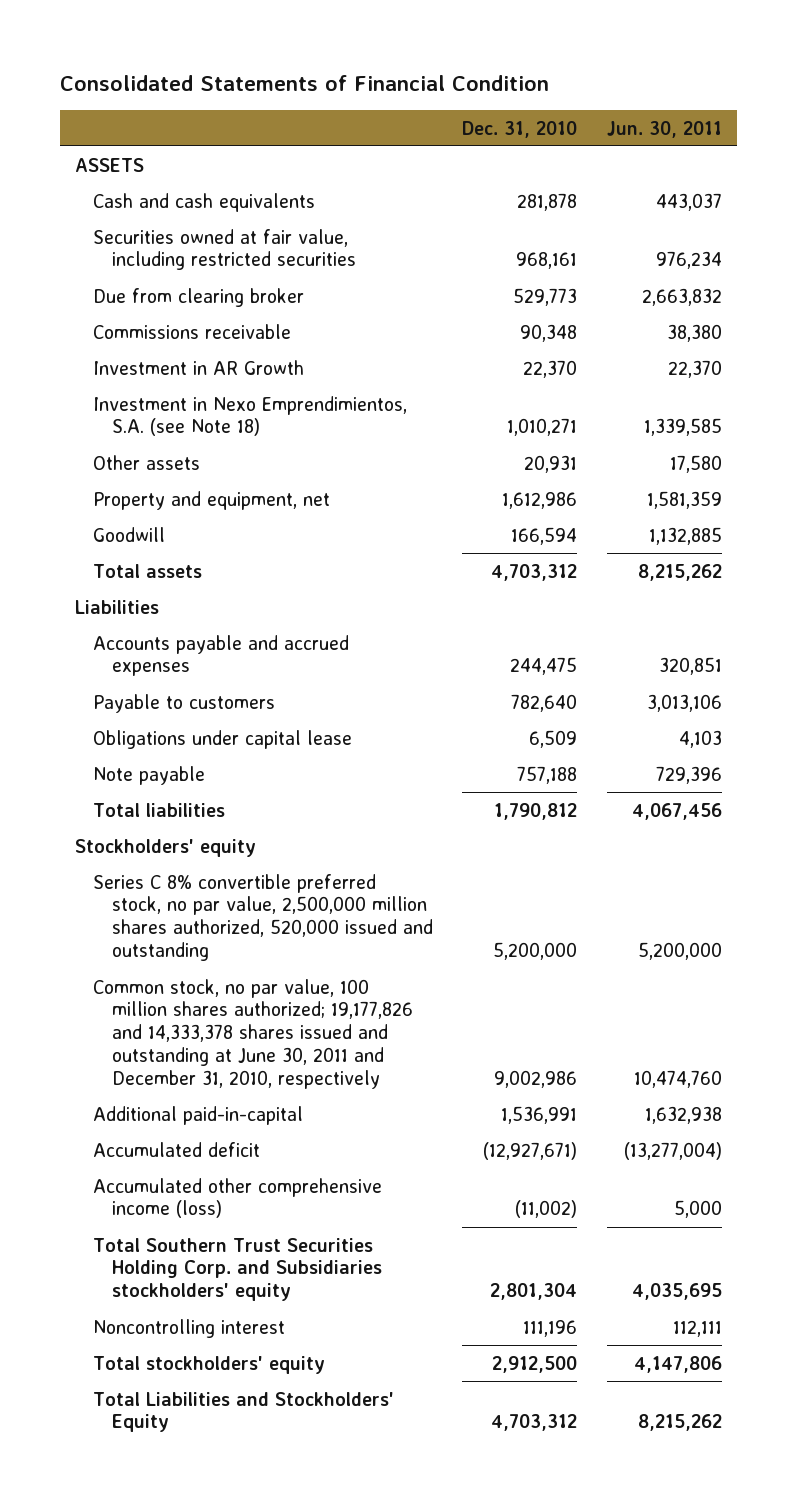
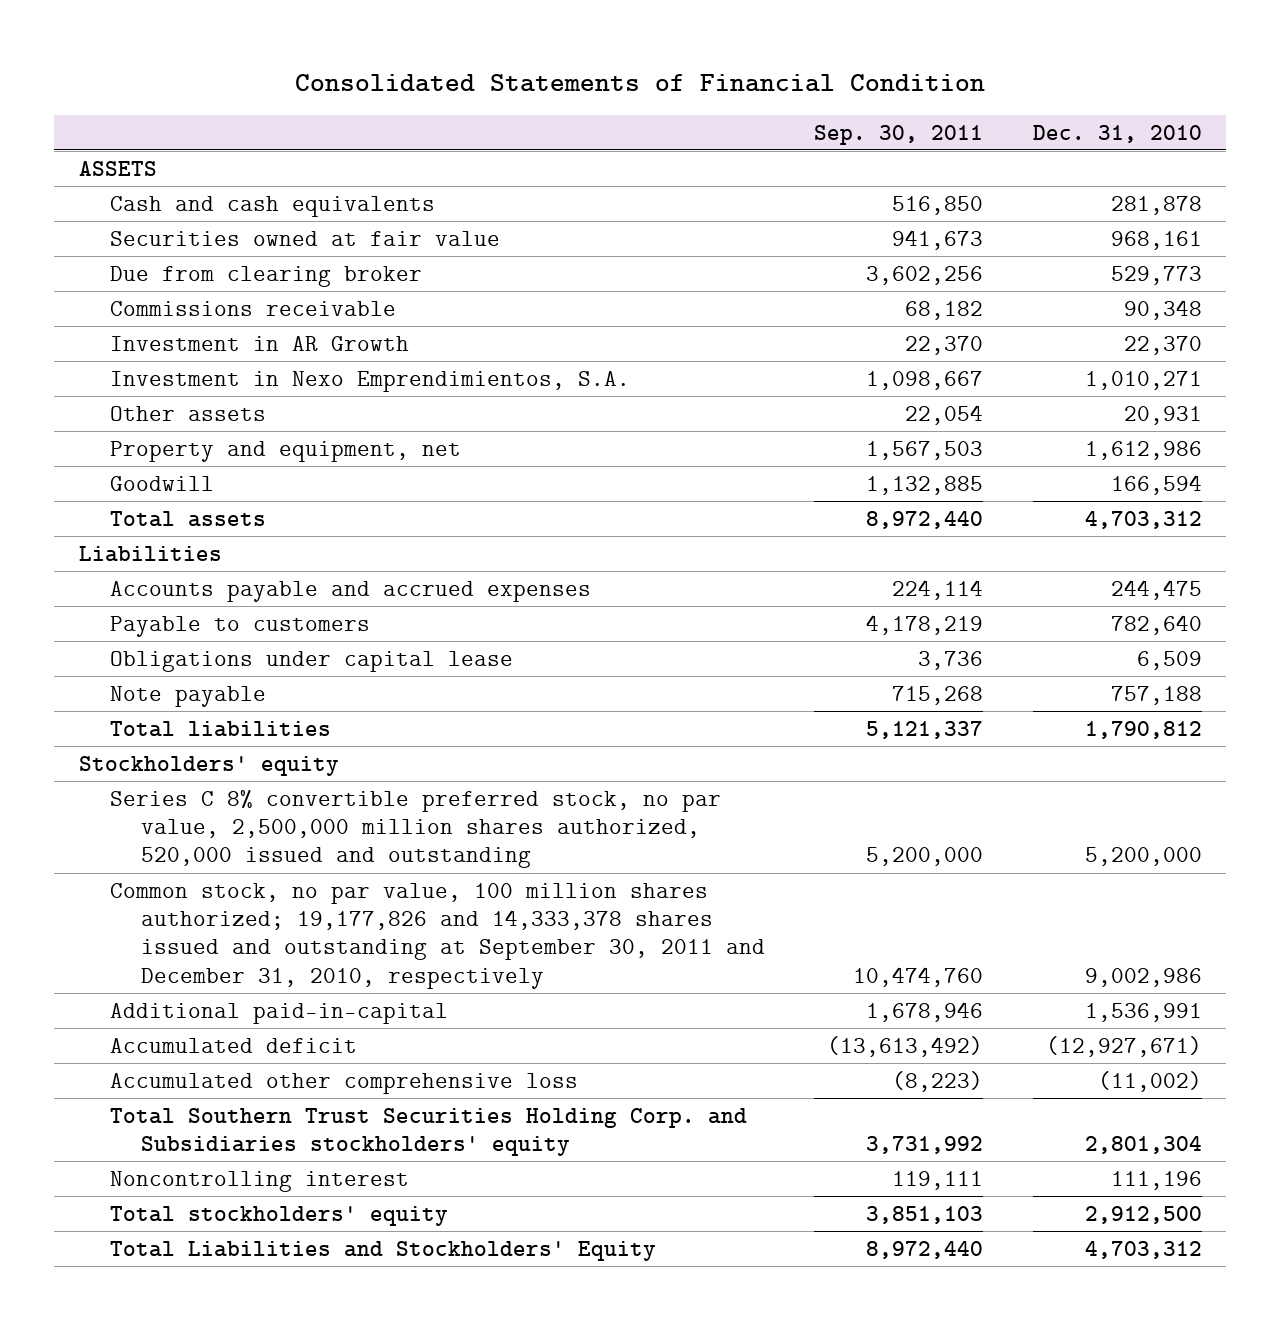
[606,120,722,138] Jun. 30, 2011 -> none
none -> [814,124,984,145] Sep. 30, 2011
[93,228,356,271] Securities owned at fair value, including restricted securities -> [110,230,501,246] Securities owned at fair value
[93,395,408,437] Investment in Nexo Emprendimientos, S.A. (see Note 18) -> [110,370,631,392] Investment in Nexo Emprendimientos, S.A.
[93,978,413,1090] Common stock, no par value, 100 million shares authorized; 19,177,826 and 14,333,378 shares issued and outstanding at June 30, 2011 and December 31, 2010, respectively -> [110,882,765,989] Common stock, no par value, 100 million shares authorized; 19,177,826 and 14,333,378 shares issued and outstanding at September 30, 2011 and December 31, 2010, respectively
[93,1177,383,1219] Accumulated other comprehensive income (loss) -> [110,1072,579,1094] Accumulated other comprehensive loss

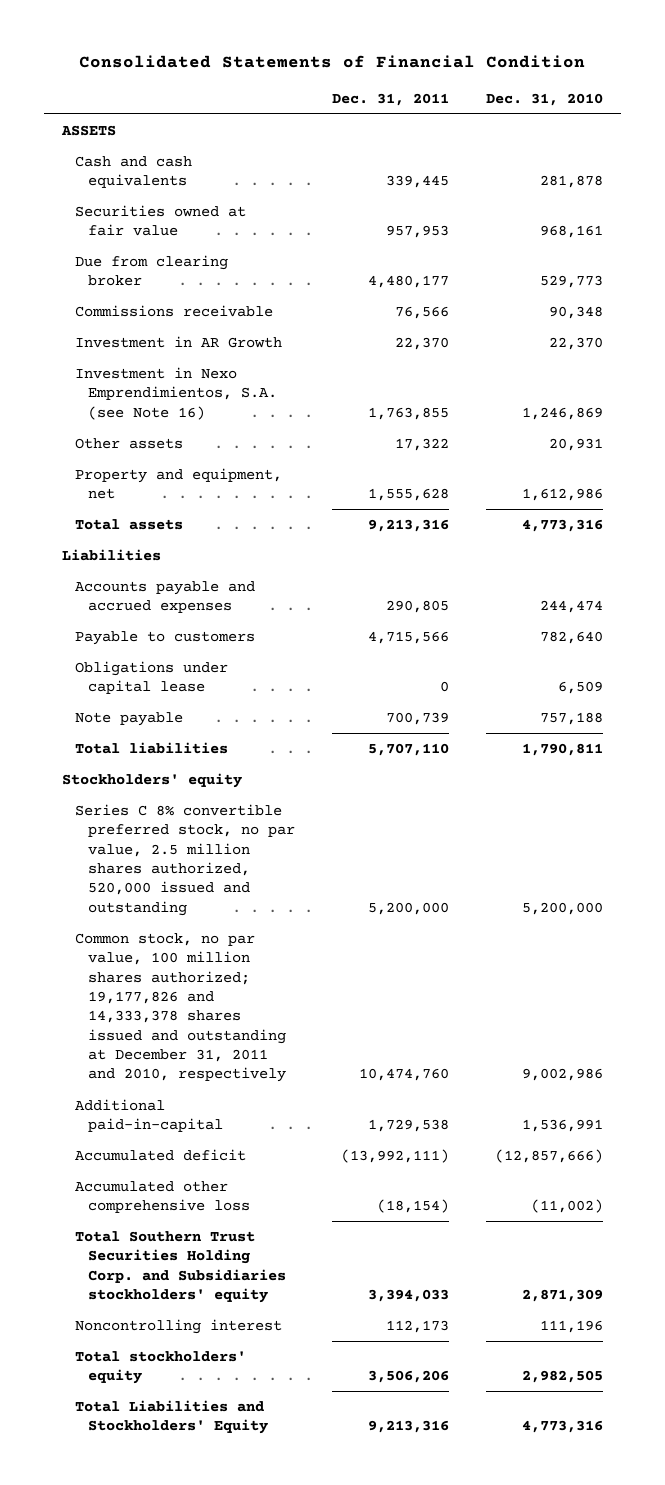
[814,124,984,145] Sep. 30, 2011 -> none
none -> [331,92,449,106] Dec. 31, 2011
[110,370,631,392] Investment in Nexo Emprendimientos, S.A. -> [74,367,278,420] Investment in Nexo Emprendimientos, S.A. (see Note 16)
[1084,370,1202,390] 1,010,271 -> [521,406,603,420] 1,246,869
[110,475,215,491] Goodwill -> none
[1084,510,1202,529] 4,703,312 -> [521,519,603,533] 4,773,316
[1110,579,1202,600] 244,475 -> [539,600,603,614] 244,474
[1084,720,1202,739] 1,790,812 -> [521,743,603,757] 1,790,811
[110,789,722,869] Series C 8% convertible preferred stock, no par value, 2,500,000 million shares authorized, 520,000 issued and outstanding -> [74,804,296,916] Series C 8% convertible preferred stock, no par value, 2.5 million shares authorized, 520,000 issued and outstanding
[110,882,765,989] Common stock, no par value, 100 million shares authorized; 19,177,826 and 14,333,378 shares issued and outstanding at September 30, 2011 and December 31, 2010, respectively -> [74,933,287,1083] Common stock, no par value, 100 million shares authorized; 19,177,826 and 14,333,378 shares issued and outstanding at December 31, 2011 and 2010, respectively
[1045,1035,1202,1057] (12,927,671) -> [494,1149,603,1164] (12,857,666)
[1084,1136,1202,1155] 2,801,304 -> [521,1289,603,1303] 2,871,309
[1084,1205,1202,1224] 2,912,500 -> [521,1370,603,1384] 2,982,505
[1084,1240,1202,1259] 4,703,312 -> [521,1420,603,1434] 4,773,316

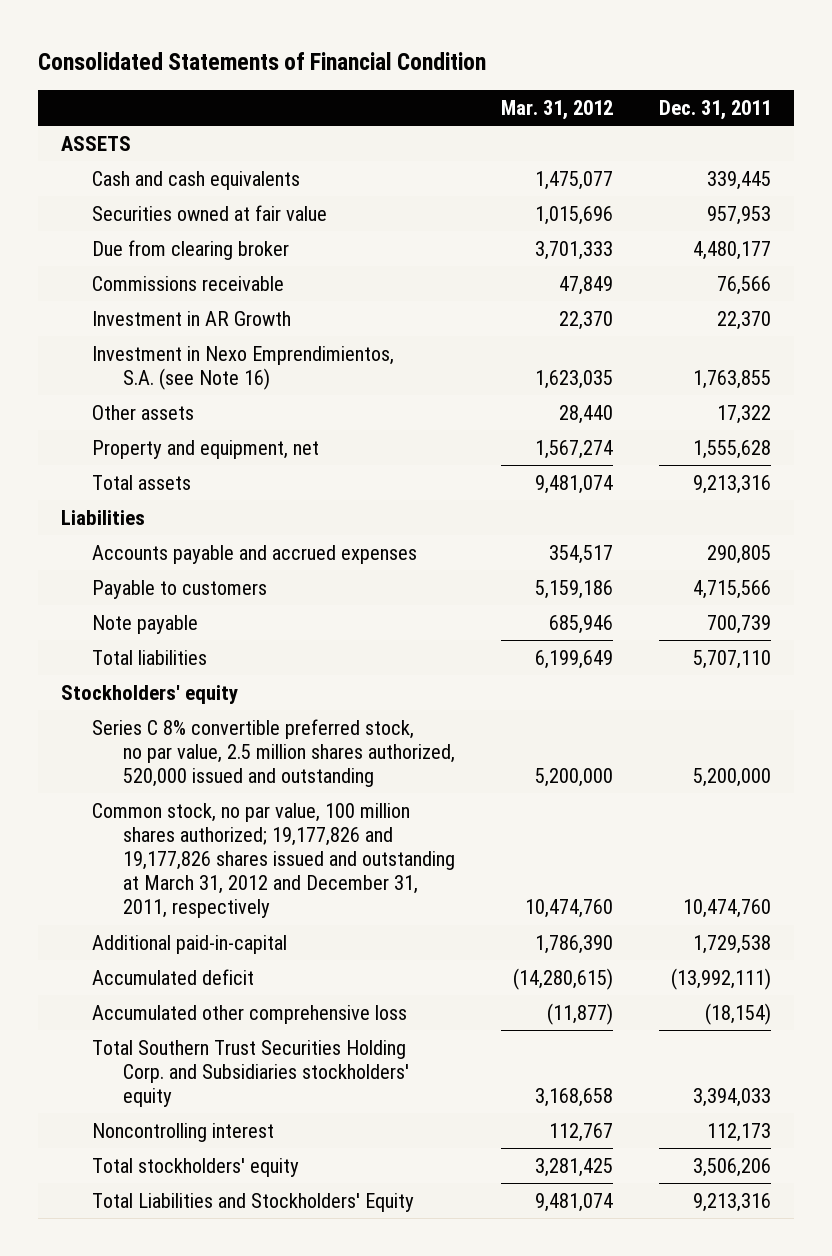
[485,92,603,106] Dec. 31, 2010 -> none
none -> [501,99,614,120] Mar. 31, 2012
[74,661,228,695] Obligations under capital lease -> none
[74,933,287,1083] Common stock, no par value, 100 million shares authorized; 19,177,826 and 14,333,378 shares issued and outstanding at December 31, 2011 and 2010, respectively -> [92,802,456,919] Common stock, no par value, 100 million shares authorized; 19,177,826 and 19,177,826 shares issued and outstanding at March 31, 2012 and December 31, 2011, respectively

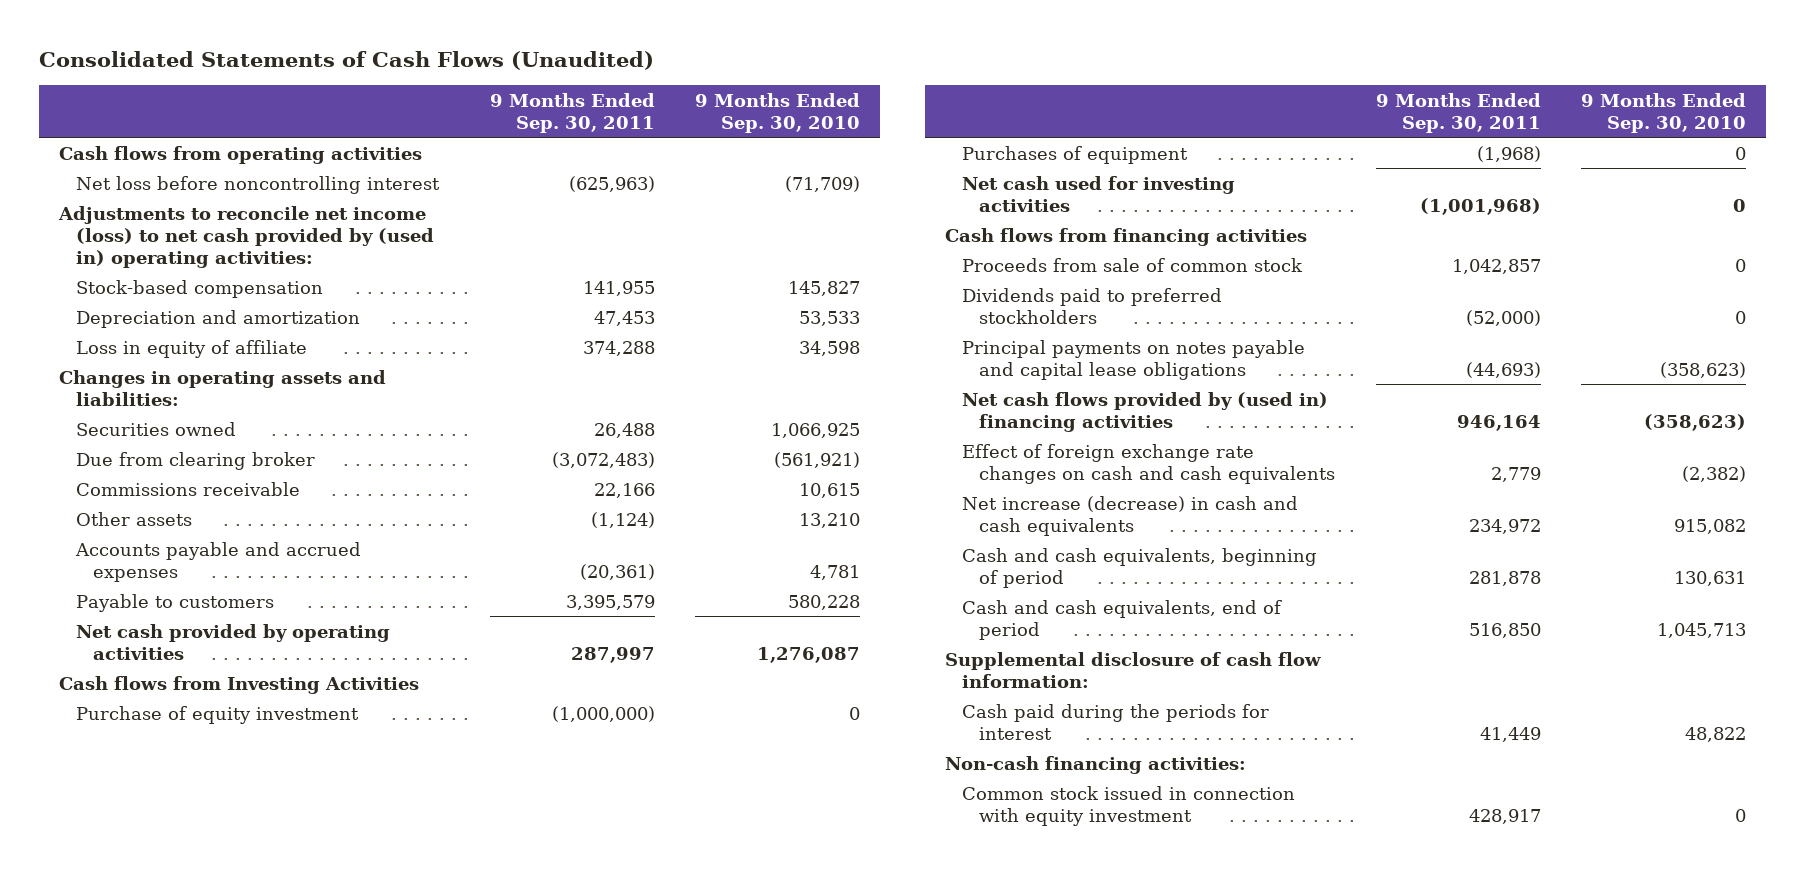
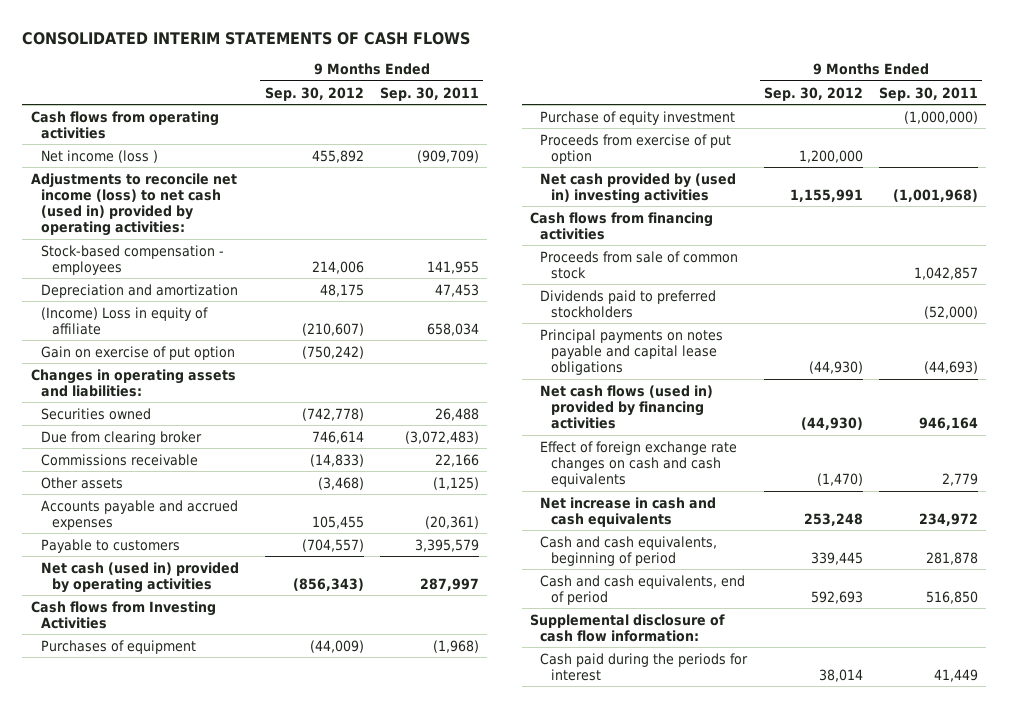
[39,50,655,70] Consolidated Statements of Cash Flows (Unaudited) -> [22,31,471,45] CONSOLIDATED INTERIM STATEMENTS OF CASH FLOWS
[694,92,860,133] 9 Months Ended Sep. 30, 2010 -> none
none -> [264,86,364,101] Sep. 30, 2012
[76,175,441,194] Net loss before noncontrolling interest -> none
none -> [41,149,159,163] Net income (loss )
[58,205,435,268] Adjustments to reconcile net income (loss) to net cash provided by (used in) operating activities: -> [30,172,237,237] Adjustments to reconcile net income (loss) to net cash (used in) provided by operating activities:
[76,279,324,298] Stock-based compensation -> [41,244,225,275] Stock-based compensation - employees
[76,339,308,358] Loss in equity of affiliate -> [41,306,209,335] (Income) Loss in equity of affiliate
[582,340,655,356] 374,288 -> [426,322,479,336] 658,034
none -> [41,345,236,360] Gain on exercise of put option
[590,511,655,528] (1,124) -> [432,476,479,490] (1,125)
[76,623,391,660] Net cash provided by operating activities -> [41,561,240,593] Net cash (used in) provided by operating activities
[76,705,360,724] Purchase of equity investment -> [540,110,736,125] Purchase of equity investment
none -> [540,133,732,164] Proceeds from exercise of put option
[962,175,1236,212] Net cash used for investing activities -> [540,172,737,204] Net cash provided by (used in) investing activities
[962,391,1329,432] Net cash flows provided by (used in) financing activities -> [540,384,714,430] Net cash flows (used in) provided by financing activities
[962,495,1299,536] Net increase (decrease) in cash and cash equivalents -> [540,496,717,527] Net increase in cash and cash equivalents
[945,755,1247,774] Non-cash financing activities: -> none
[962,785,1296,826] Common stock issued in connection with equity investment -> none

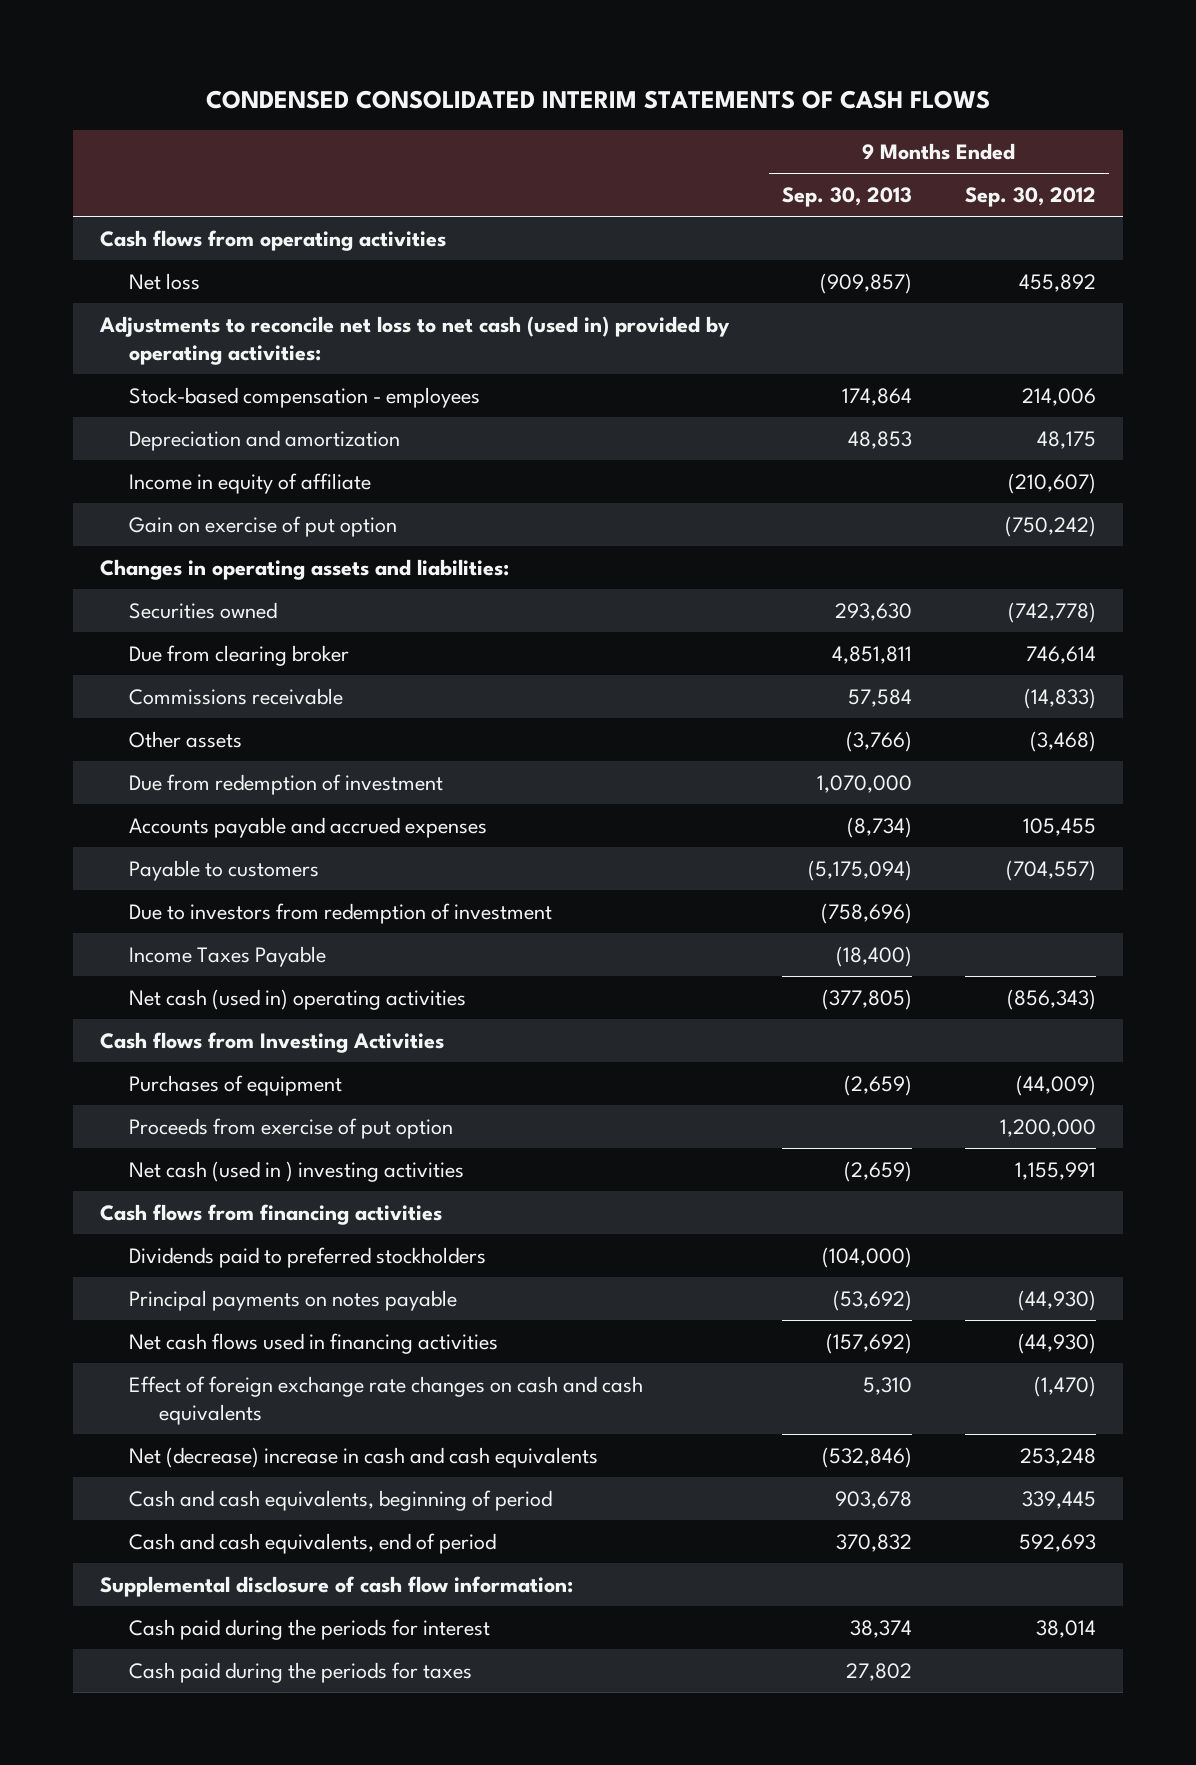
[22,31,471,45] CONSOLIDATED INTERIM STATEMENTS OF CASH FLOWS -> [205,89,990,109] CONDENSED CONSOLIDATED INTERIM STATEMENTS OF CASH FLOWS
[379,86,479,101] Sep. 30, 2011 -> none
none -> [781,186,912,207] Sep. 30, 2013
[41,149,159,163] Net income (loss ) -> [129,272,201,290] Net loss
[30,172,237,237] Adjustments to reconcile net income (loss) to net cash (used in) provided by operating activities: -> [98,315,730,365] Adjustments to reconcile net loss to net cash (used in) provided by operating activities:
[41,306,209,335] (Income) Loss in equity of affiliate -> [129,472,372,494] Income in equity of affiliate
none -> [129,773,444,795] Due from redemption of investment
none -> [129,902,553,924] Due to investors from redemption of investment
none -> [129,945,327,967] Income Taxes Payable
[41,561,240,593] Net cash (used in) provided by operating activities -> [129,988,467,1010] Net cash (used in) operating activities
[540,110,736,125] Purchase of equity investment -> none
[540,172,737,204] Net cash provided by (used in) investing activities -> [129,1160,465,1182] Net cash (used in ) investing activities
[540,250,739,279] Proceeds from sale of common stock -> none
[540,328,724,376] Principal payments on notes payable and capital lease obligations -> [129,1289,458,1311] Principal payments on notes payable
[540,384,714,430] Net cash flows (used in) provided by financing activities -> [129,1332,499,1354] Net cash flows used in financing activities
[540,496,717,527] Net increase in cash and cash equivalents -> [129,1446,599,1468] Net (decrease) increase in cash and cash equivalents
none -> [129,1661,473,1683] Cash paid during the periods for taxes

